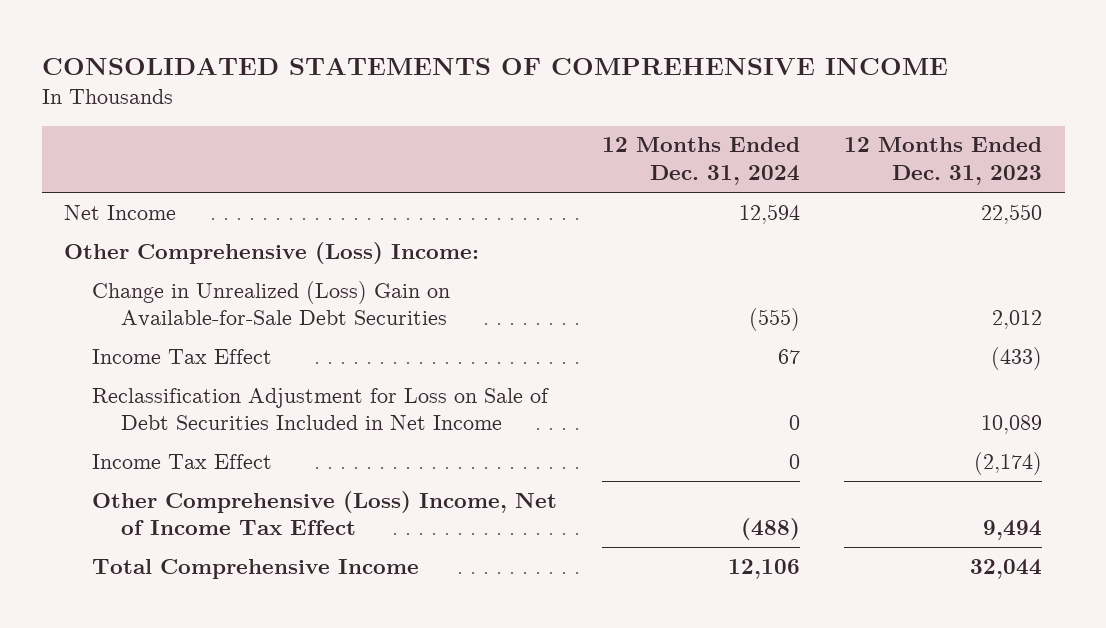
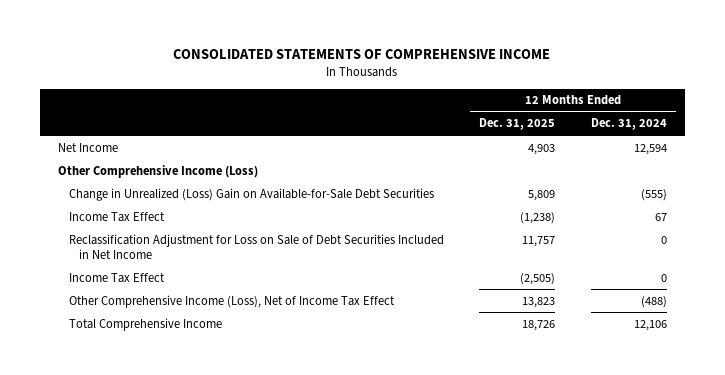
[844,137,1043,185] 12 Months Ended Dec. 31, 2023 -> none
none -> [479,118,556,131] Dec. 31, 2025
[63,241,479,264] Other Comprehensive (Loss) Income: -> [57,164,258,178] Other Comprehensive Income (Loss)
[92,490,558,536] Other Comprehensive (Loss) Income, Net of Income Tax Effect -> [68,294,395,308] Other Comprehensive Income (Loss), Net of Income Tax Effect

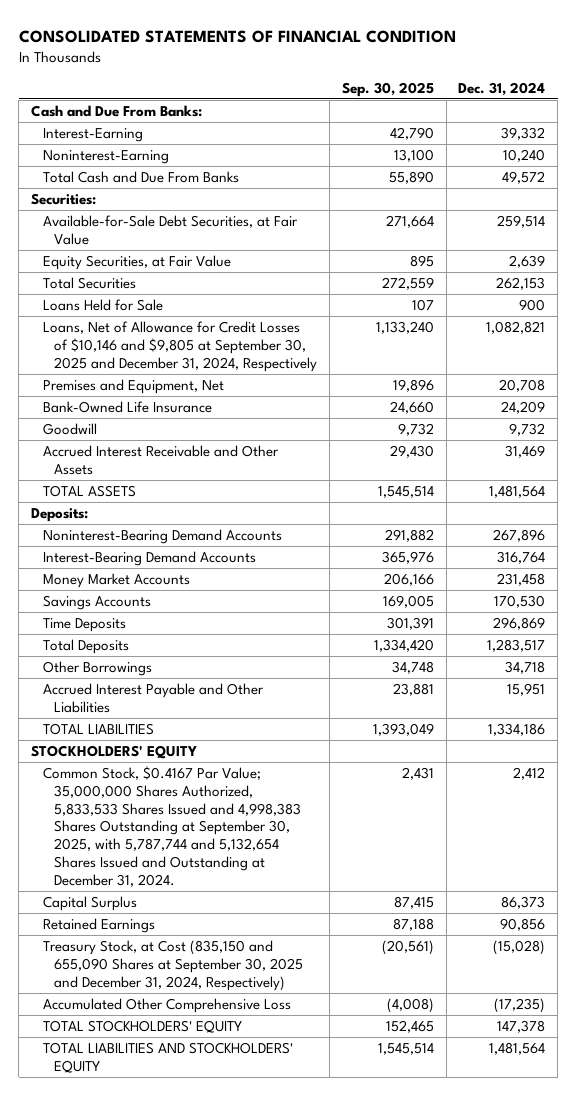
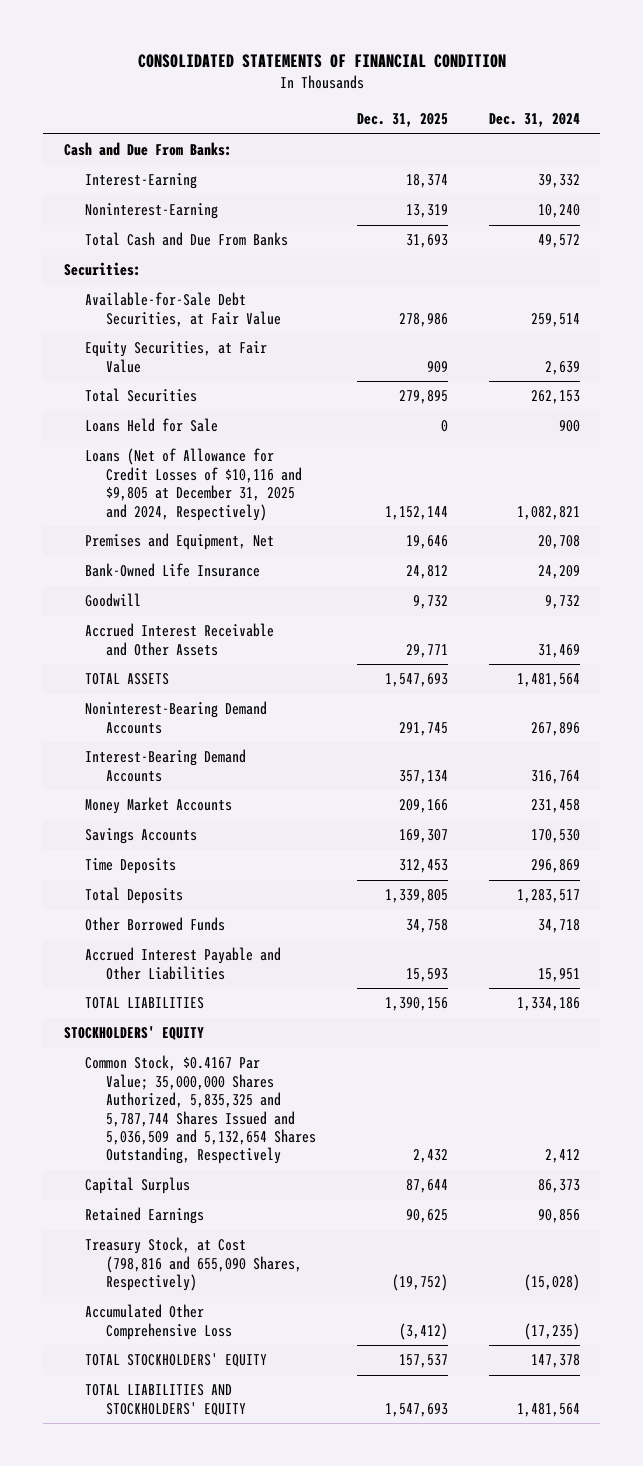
[341,81,434,97] Sep. 30, 2025 -> none
none -> [356,113,448,128] Dec. 31, 2025
[42,320,318,372] Loans, Net of Allowance for Credit Losses of $10,146 and $9,805 at September 30, 2025 and December 31, 2024, Respectively -> [84,448,303,521] Loans (Net of Allowance for Credit Losses of $10,116 and $9,805 at December 31, 2025 and 2024, Respectively)
[31,507,89,522] Deposits: -> none
[42,660,152,676] Other Borrowings -> [84,917,225,932] Other Borrowed Funds
[42,765,302,887] Common Stock, $0.4167 Par Value; 35,000,000 Shares Authorized, 5,833,533 Shares Issued and 4,998,383 Shares Outstanding at September 30, 2025, with 5,787,744 and 5,132,654 Shares Issued and Outstanding at December 31, 2024. -> [84,1055,317,1165] Common Stock, $0.4167 Par Value; 35,000,000 Shares Authorized, 5,835,325 and 5,787,744 Shares Issued and 5,036,509 and 5,132,654 Shares Outstanding, Respectively
[42,939,304,991] Treasury Stock, at Cost (835,150 and 655,090 Shares at September 30, 2025 and December 31, 2024, Respectively) -> [84,1237,303,1292] Treasury Stock, at Cost (798,816 and 655,090 Shares, Respectively)

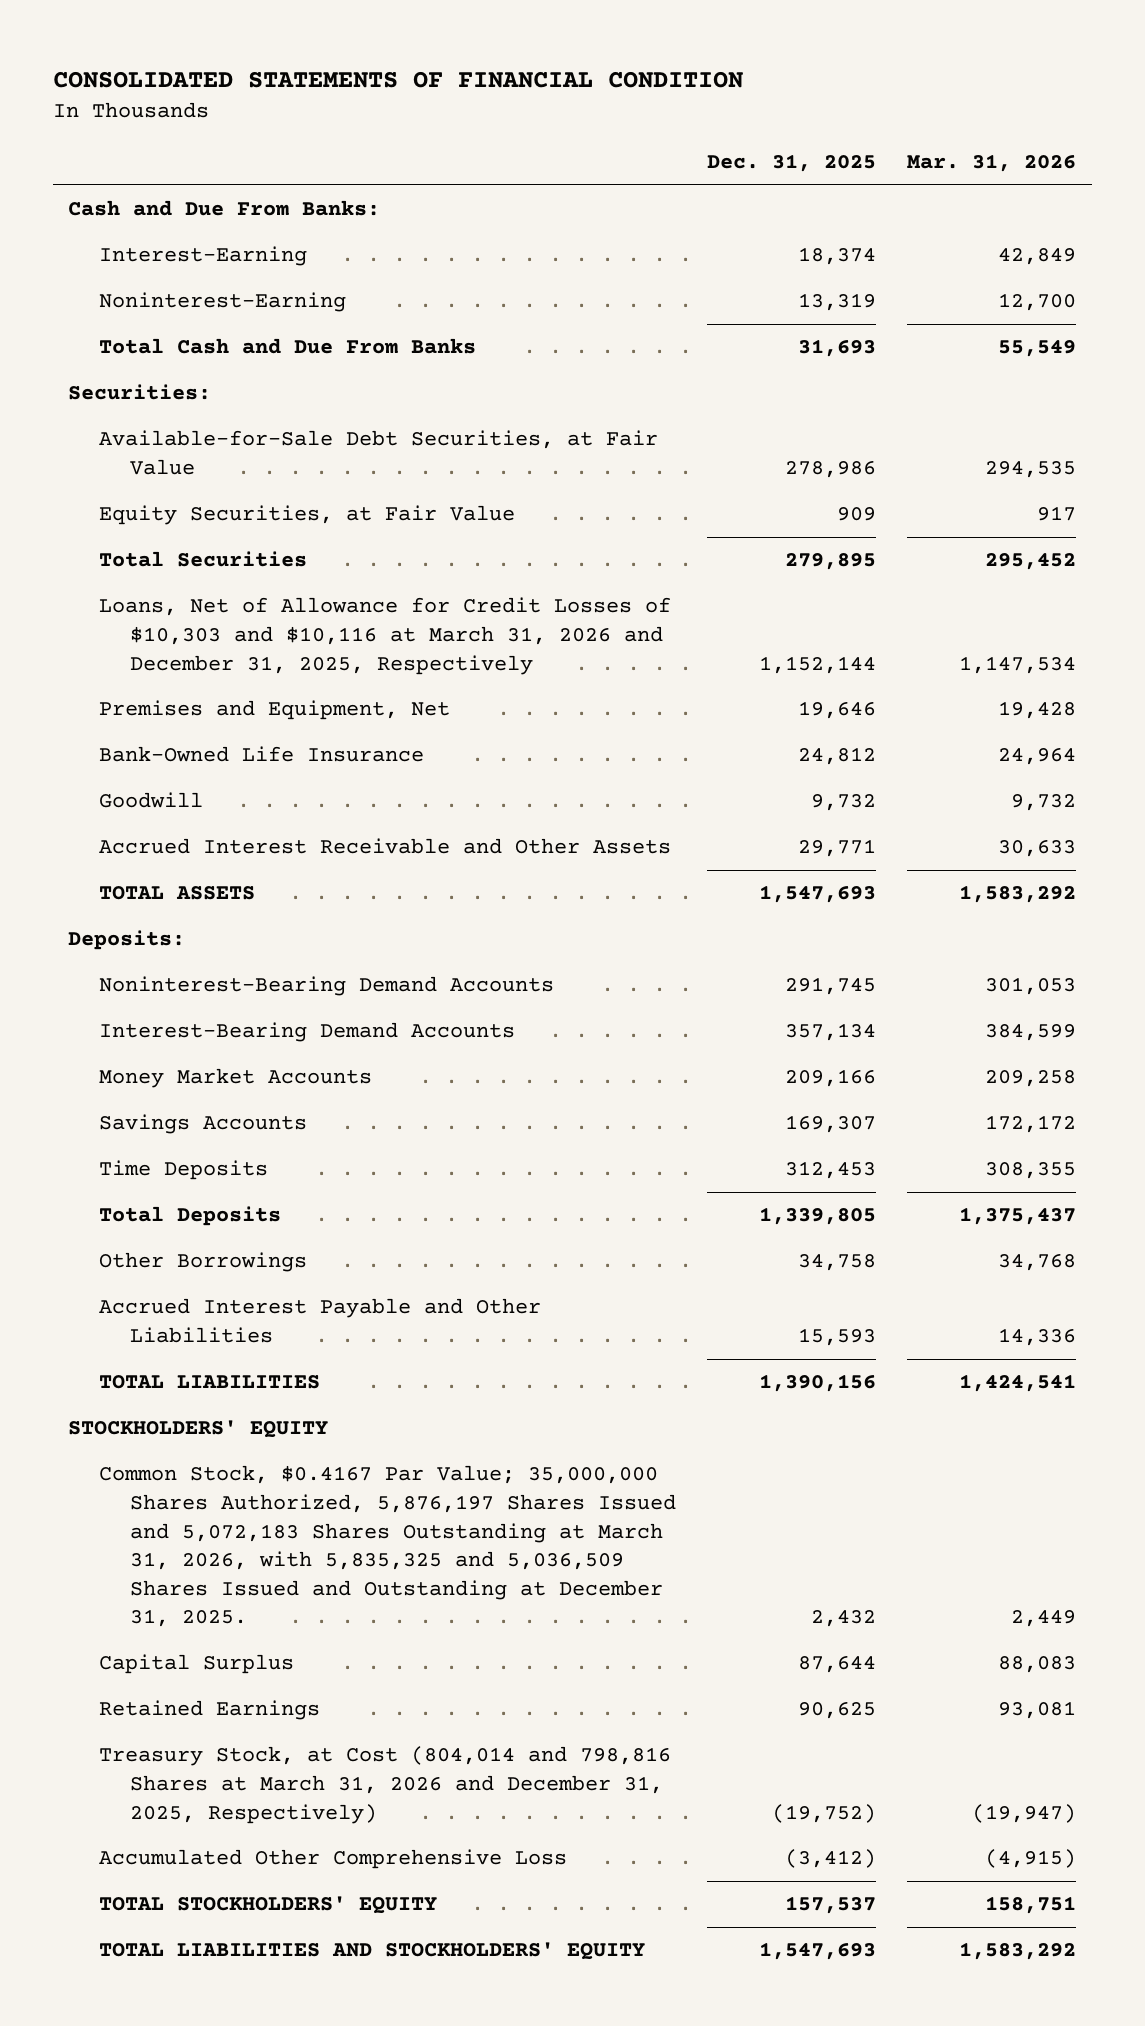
[488,113,580,128] Dec. 31, 2024 -> none
none -> [907,154,1077,173] Mar. 31, 2026
[84,418,218,433] Loans Held for Sale -> none
[84,448,303,521] Loans (Net of Allowance for Credit Losses of $10,116 and $9,805 at December 31, 2025 and 2024, Respectively) -> [99,597,672,675] Loans, Net of Allowance for Credit Losses of $10,303 and $10,116 at March 31, 2026 and December 31, 2025, Respectively
none -> [68,930,186,951] Deposits:
[84,917,225,932] Other Borrowed Funds -> [99,1252,308,1273] Other Borrowings
[84,1055,317,1165] Common Stock, $0.4167 Par Value; 35,000,000 Shares Authorized, 5,835,325 and 5,787,744 Shares Issued and 5,036,509 and 5,132,654 Shares Outstanding, Respectively -> [99,1465,677,1628] Common Stock, $0.4167 Par Value; 35,000,000 Shares Authorized, 5,876,197 Shares Issued and 5,072,183 Shares Outstanding at March 31, 2026, with 5,835,325 and 5,036,509 Shares Issued and Outstanding at December 31, 2025.
[84,1237,303,1292] Treasury Stock, at Cost (798,816 and 655,090 Shares, Respectively) -> [99,1746,672,1824] Treasury Stock, at Cost (804,014 and 798,816 Shares at March 31, 2026 and December 31, 2025, Respectively)

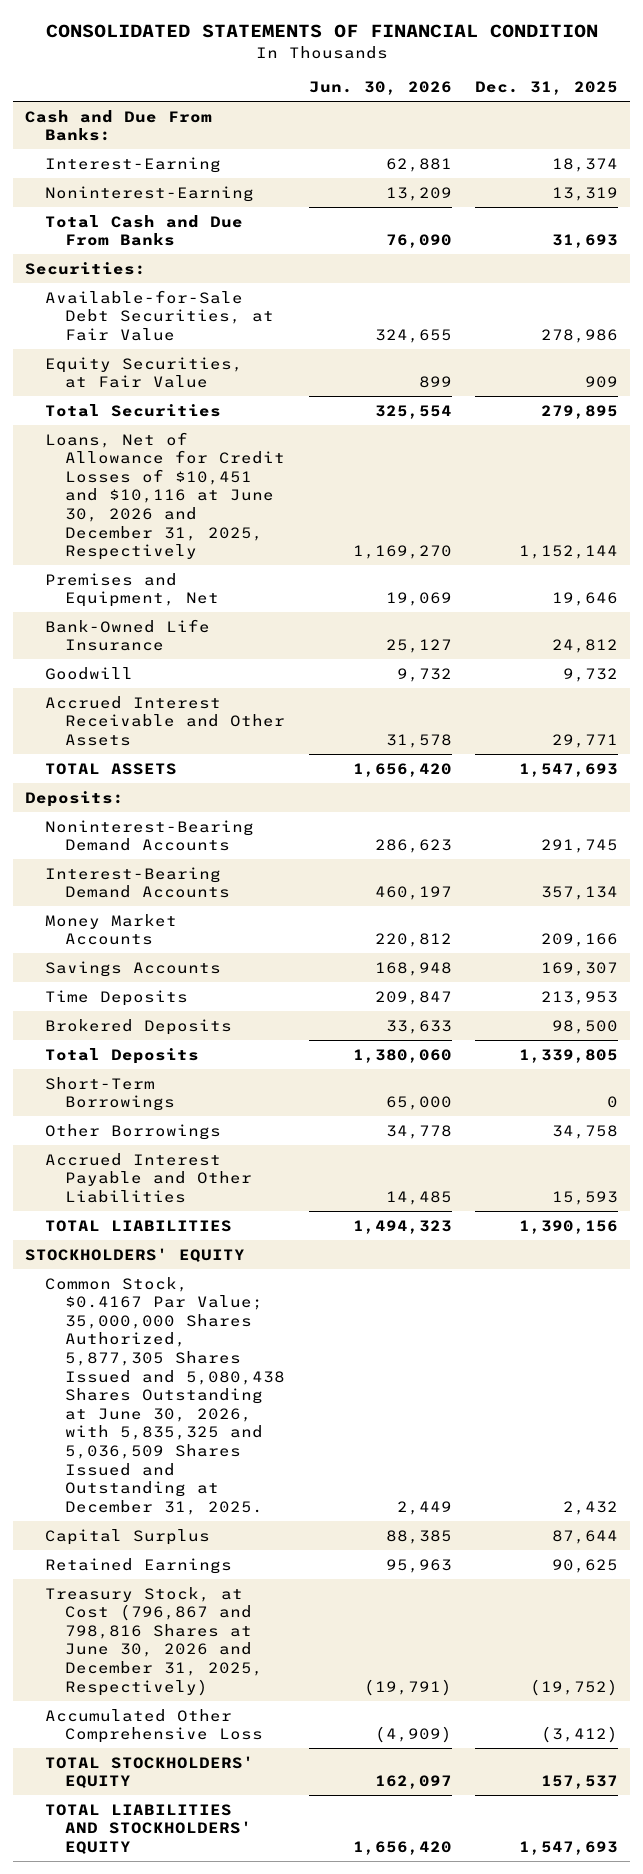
[907,154,1077,173] Mar. 31, 2026 -> none
none -> [308,81,452,96] Jun. 30, 2026
[99,597,672,675] Loans, Net of Allowance for Credit Losses of $10,303 and $10,116 at March 31, 2026 and December 31, 2025, Respectively -> [45,431,285,561] Loans, Net of Allowance for Credit Losses of $10,451 and $10,116 at June 30, 2026 and December 31, 2025, Respectively
[785,1161,877,1180] 312,453 -> [541,990,619,1005] 213,953
none -> [45,1018,233,1035] Brokered Deposits
none -> [45,1076,175,1112] Short-Term Borrowings
[99,1465,677,1628] Common Stock, $0.4167 Par Value; 35,000,000 Shares Authorized, 5,876,197 Shares Issued and 5,072,183 Shares Outstanding at March 31, 2026, with 5,835,325 and 5,036,509 Shares Issued and Outstanding at December 31, 2025. -> [45,1276,285,1515] Common Stock, $0.4167 Par Value; 35,000,000 Shares Authorized, 5,877,305 Shares Issued and 5,080,438 Shares Outstanding at June 30, 2026, with 5,835,325 and 5,036,509 Shares Issued and Outstanding at December 31, 2025.
[99,1746,672,1824] Treasury Stock, at Cost (804,014 and 798,816 Shares at March 31, 2026 and December 31, 2025, Respectively) -> [45,1586,263,1696] Treasury Stock, at Cost (796,867 and 798,816 Shares at June 30, 2026 and December 31, 2025, Respectively)

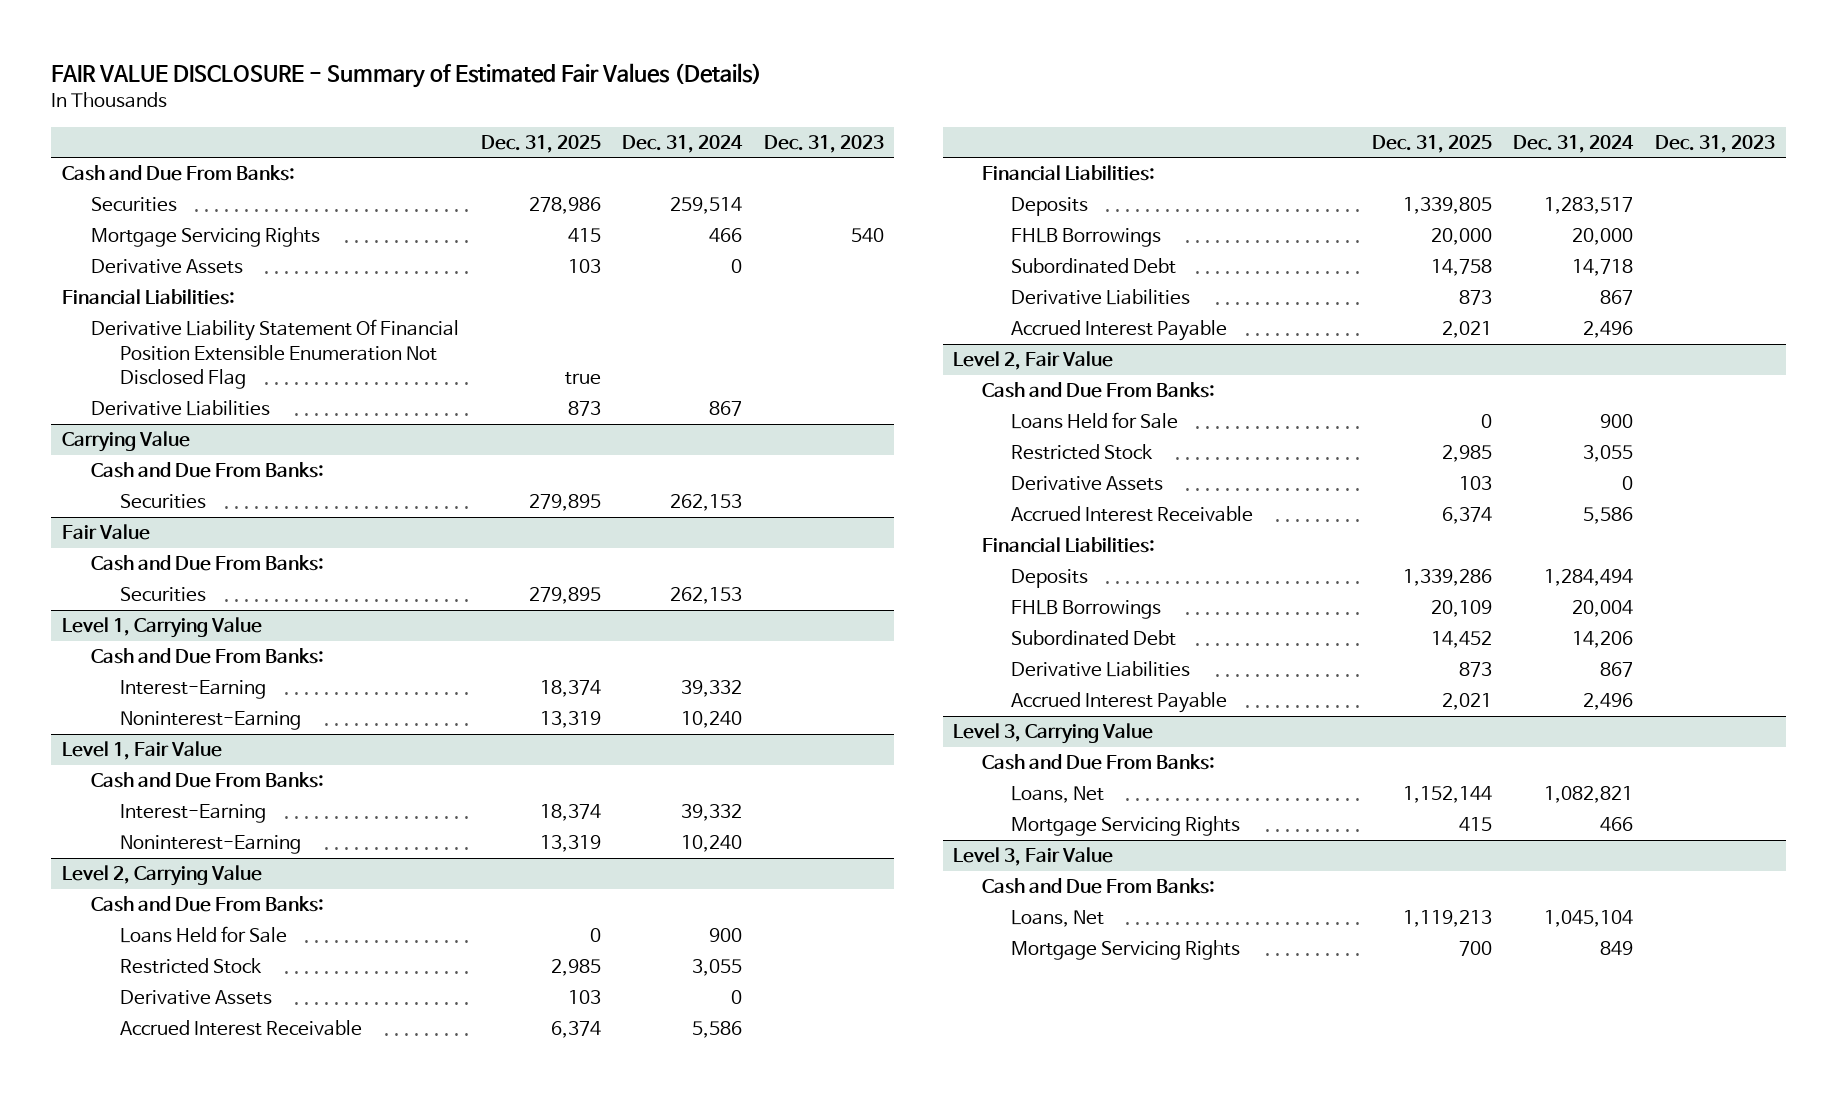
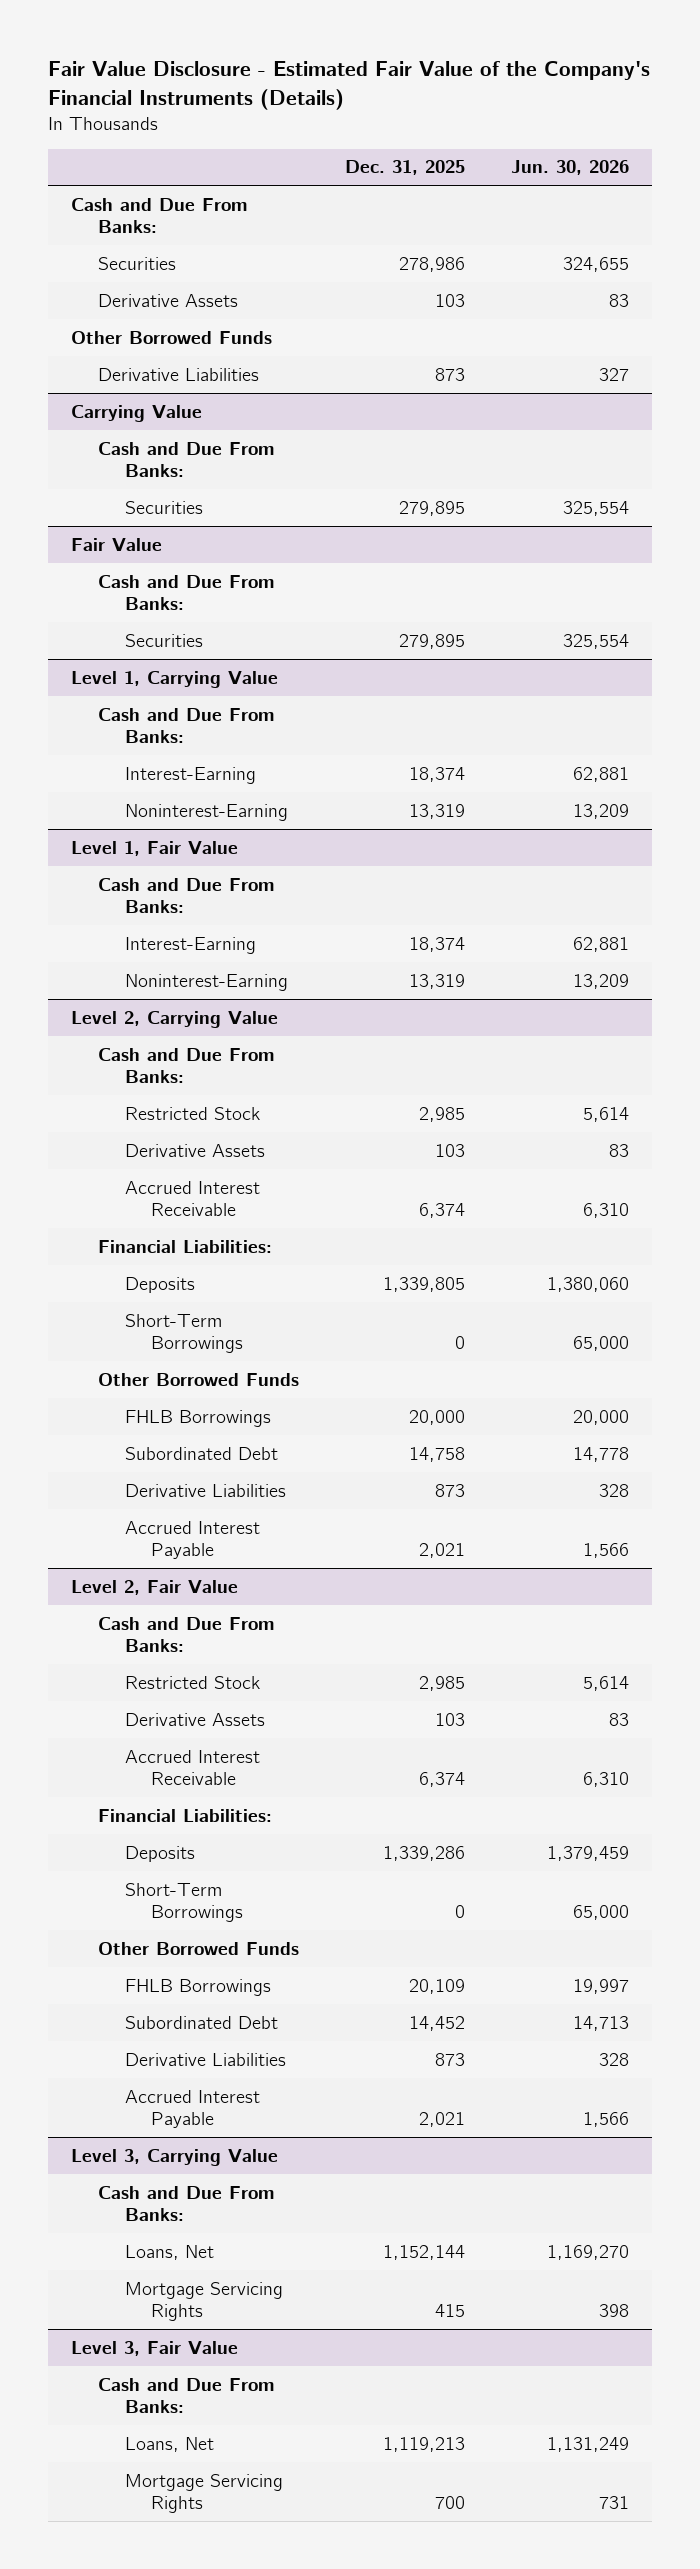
[51,63,763,89] FAIR VALUE DISCLOSURE - Summary of Estimated Fair Values (Details) -> [47,61,650,111] Fair Value Disclosure - Estimated Fair Value of the Company's Financial Instruments (Details)
[622,134,744,153] Dec. 31, 2024 -> none
[763,134,884,153] Dec. 31, 2023 -> none
none -> [510,160,629,176] Jun. 30, 2026
[91,227,321,248] Mortgage Servicing Rights -> none
[62,289,236,306] Financial Liabilities: -> none
[91,319,460,390] Derivative Liability Statement Of Financial Position Extensible Enumeration Not Disclosed Flag -> none
none -> [70,330,272,344] Other Borrowed Funds
[120,926,288,944] Loans Held for Sale -> none
none -> [124,1313,244,1353] Short-Term Borrowings
none -> [97,1372,299,1386] Other Borrowed Funds
[1011,412,1179,430] Loans Held for Sale -> none
none -> [124,1882,244,1922] Short-Term Borrowings
none -> [97,1941,299,1955] Other Borrowed Funds

